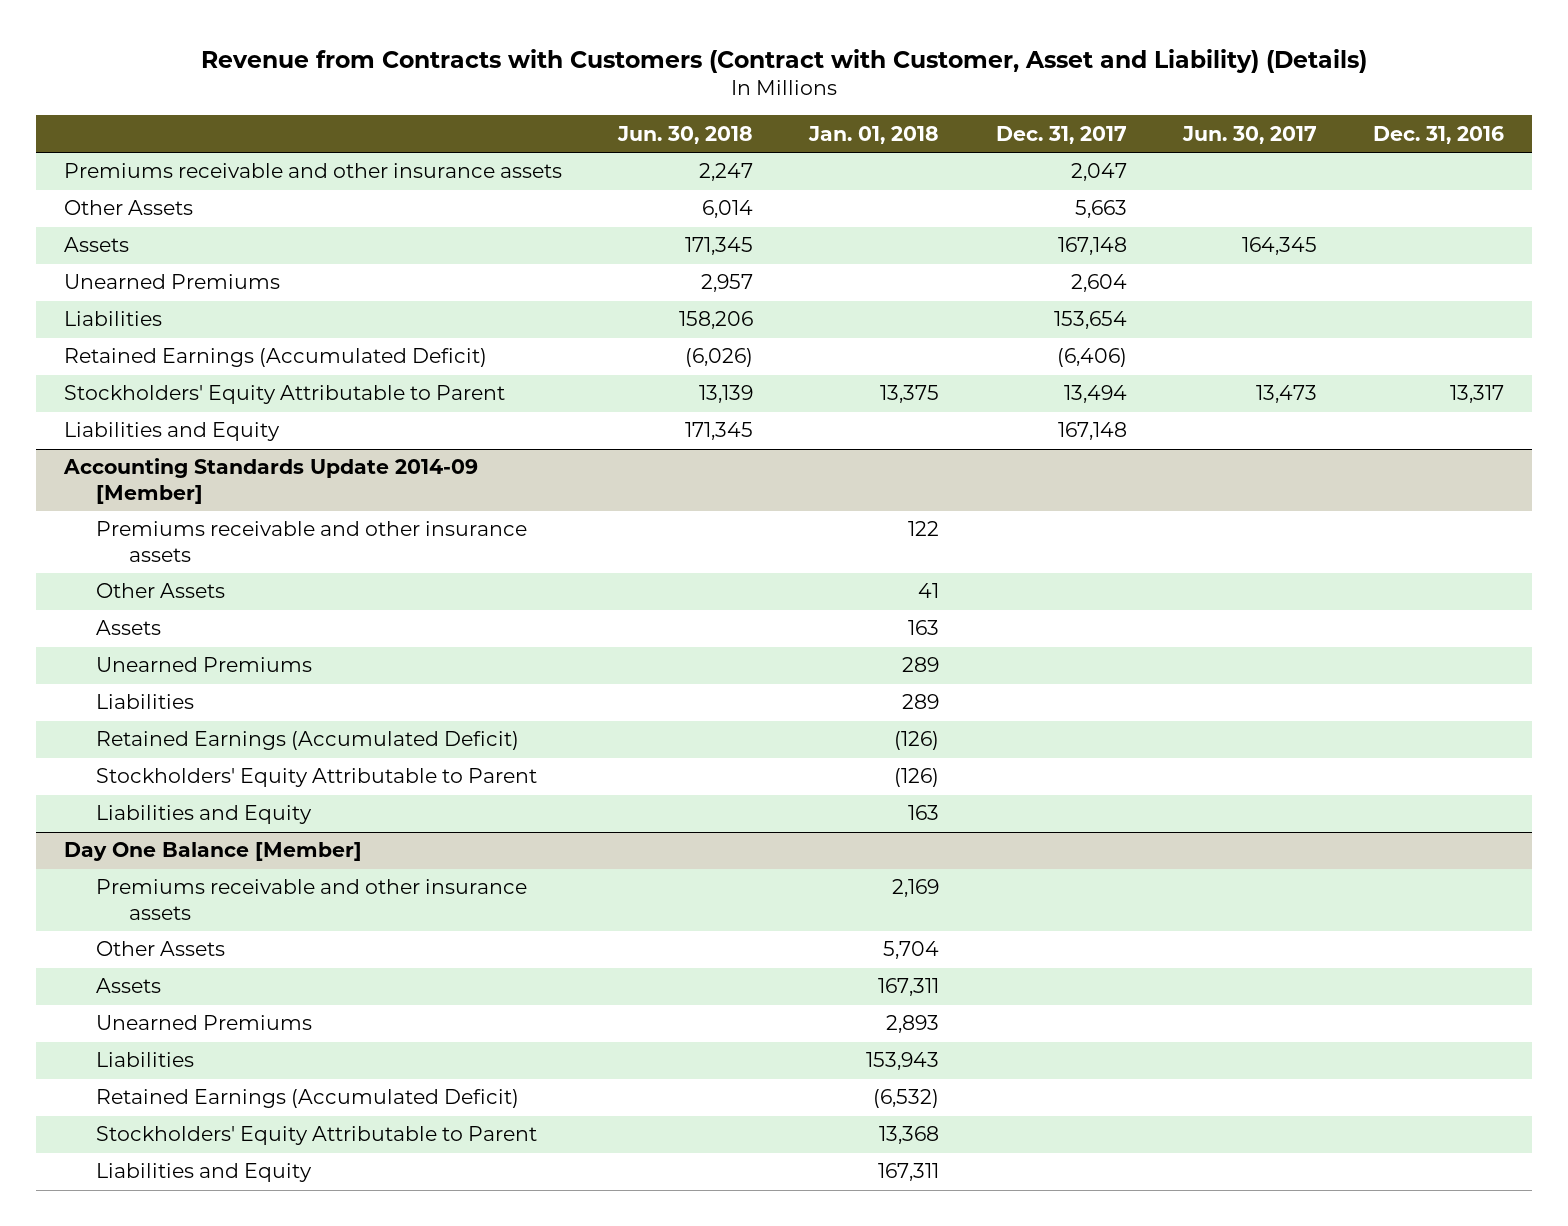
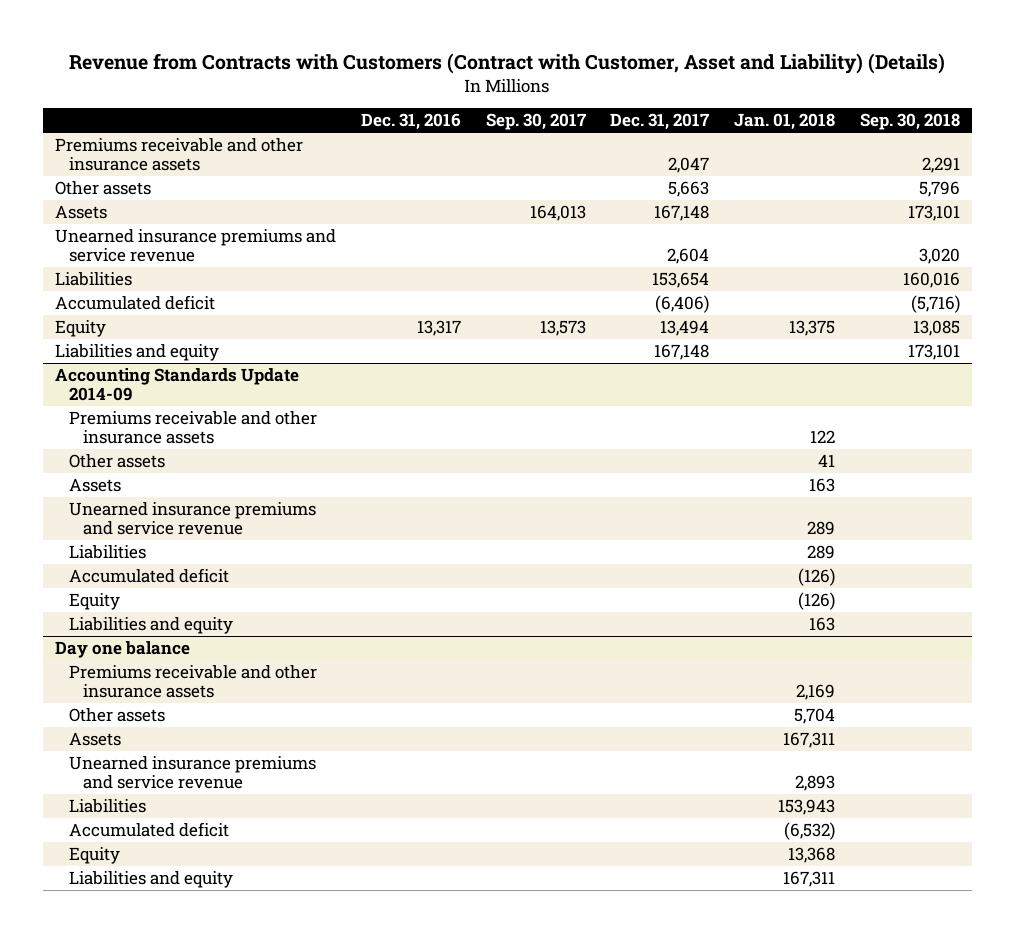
[617,125,754,144] Jun. 30, 2018 -> none
[1181,125,1317,144] Jun. 30, 2017 -> none
none -> [485,113,586,131] Sep. 30, 2017
none -> [859,113,960,131] Sep. 30, 2018
[64,200,194,216] Other Assets -> [55,180,152,195] Other assets
[64,274,281,290] Unearned Premiums -> [55,228,337,263] Unearned insurance premiums and service revenue
[64,348,488,368] Retained Earnings (Accumulated Deficit) -> [55,294,216,310] Accumulated deficit
[64,385,506,405] Stockholders' Equity Attributable to Parent -> [55,319,107,337] Equity
[64,422,281,442] Liabilities and Equity -> [55,343,220,361] Liabilities and equity
[63,458,479,504] Accounting Standards Update 2014-09 [Member] -> [55,367,300,402] Accounting Standards Update 2014-09
[96,583,226,599] Other Assets -> [69,453,166,468] Other assets
[96,657,313,673] Unearned Premiums -> [69,501,317,536] Unearned insurance premiums and service revenue
[96,731,520,751] Retained Earnings (Accumulated Deficit) -> [69,567,230,583] Accumulated deficit
[96,768,538,788] Stockholders' Equity Attributable to Parent -> [69,592,121,610] Equity
[96,805,313,825] Liabilities and Equity -> [69,616,234,634] Liabilities and equity
[64,842,363,862] Day One Balance [Member] -> [55,640,191,658] Day one balance
[96,941,226,957] Other Assets -> [69,707,166,722] Other assets
[96,1015,313,1031] Unearned Premiums -> [69,755,317,790] Unearned insurance premiums and service revenue
[96,1089,520,1109] Retained Earnings (Accumulated Deficit) -> [69,821,230,837] Accumulated deficit
[96,1126,538,1146] Stockholders' Equity Attributable to Parent -> [69,846,121,864] Equity
[96,1163,313,1183] Liabilities and Equity -> [69,870,234,888] Liabilities and equity

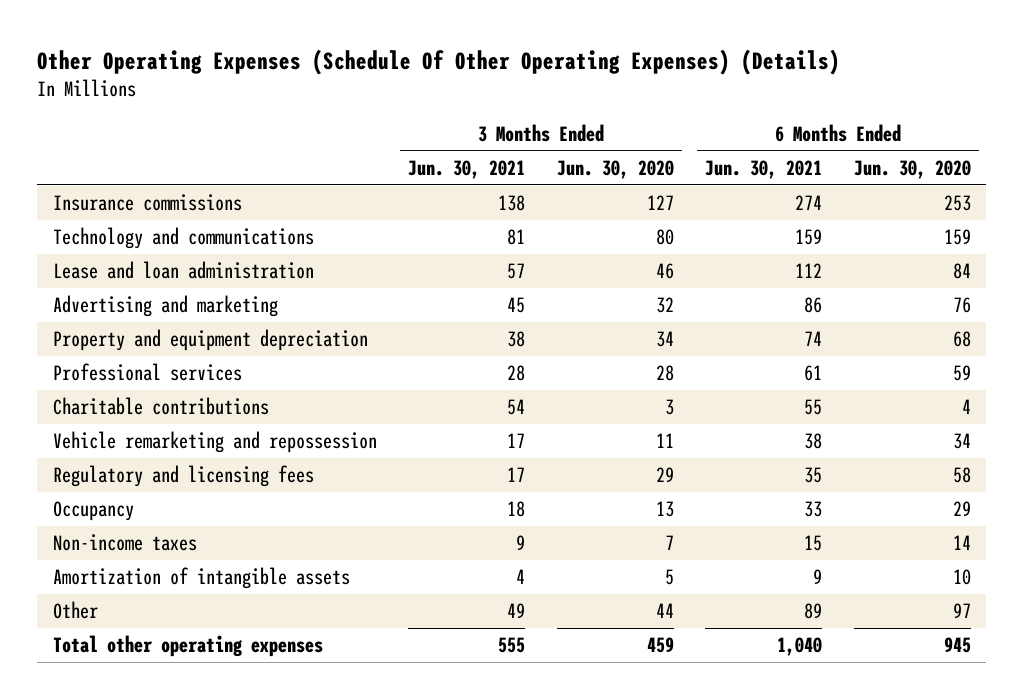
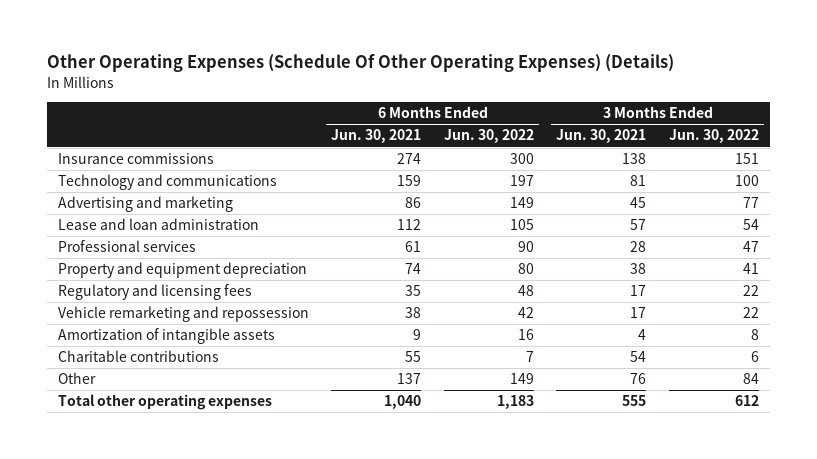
[556,159,674,179] Jun. 30, 2020 -> none
[853,159,971,179] Jun. 30, 2020 -> none
none -> [443,129,534,144] Jun. 30, 2022
none -> [668,129,759,144] Jun. 30, 2022
[52,261,314,280] Lease and loan administration -> [57,218,259,231] Lease and loan administration
[52,329,368,352] Property and equipment depreciation -> [57,262,307,279] Property and equipment depreciation
[52,501,134,522] Occupancy -> none
[52,534,197,552] Non-income taxes -> none
[52,431,377,454] Vehicle remarketing and repossession -> [57,306,309,323] Vehicle remarketing and repossession
[52,397,269,416] Charitable contributions -> [57,350,219,363] Charitable contributions
[507,603,526,619] 49 -> [630,373,647,385] 76
[804,603,823,620] 89 -> [397,373,422,385] 137

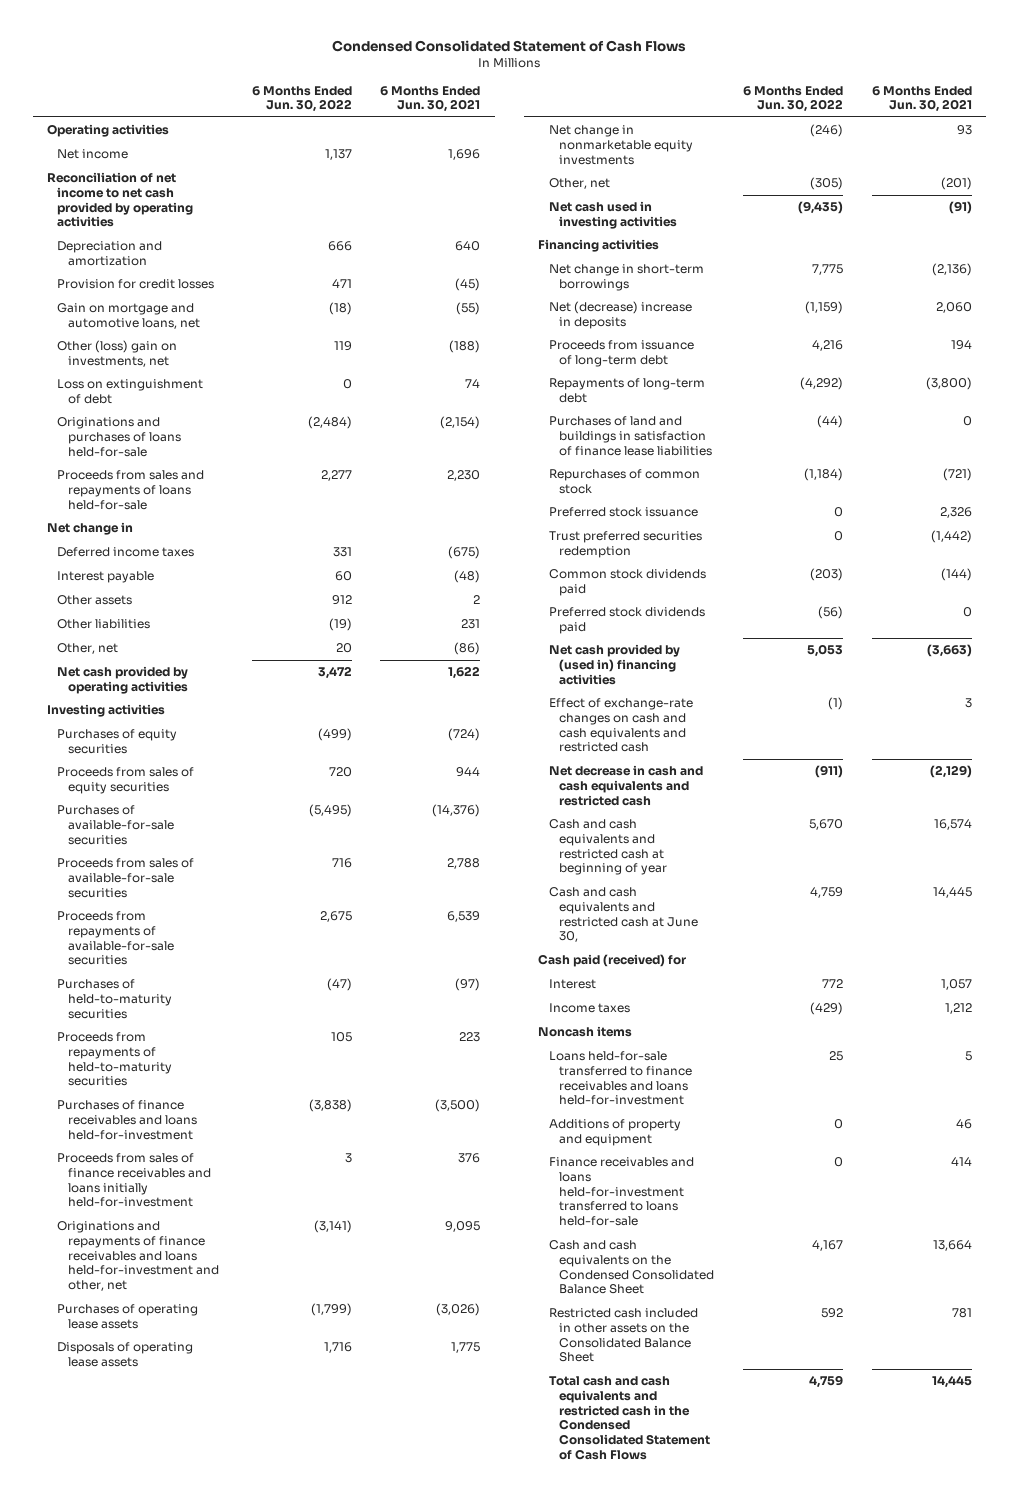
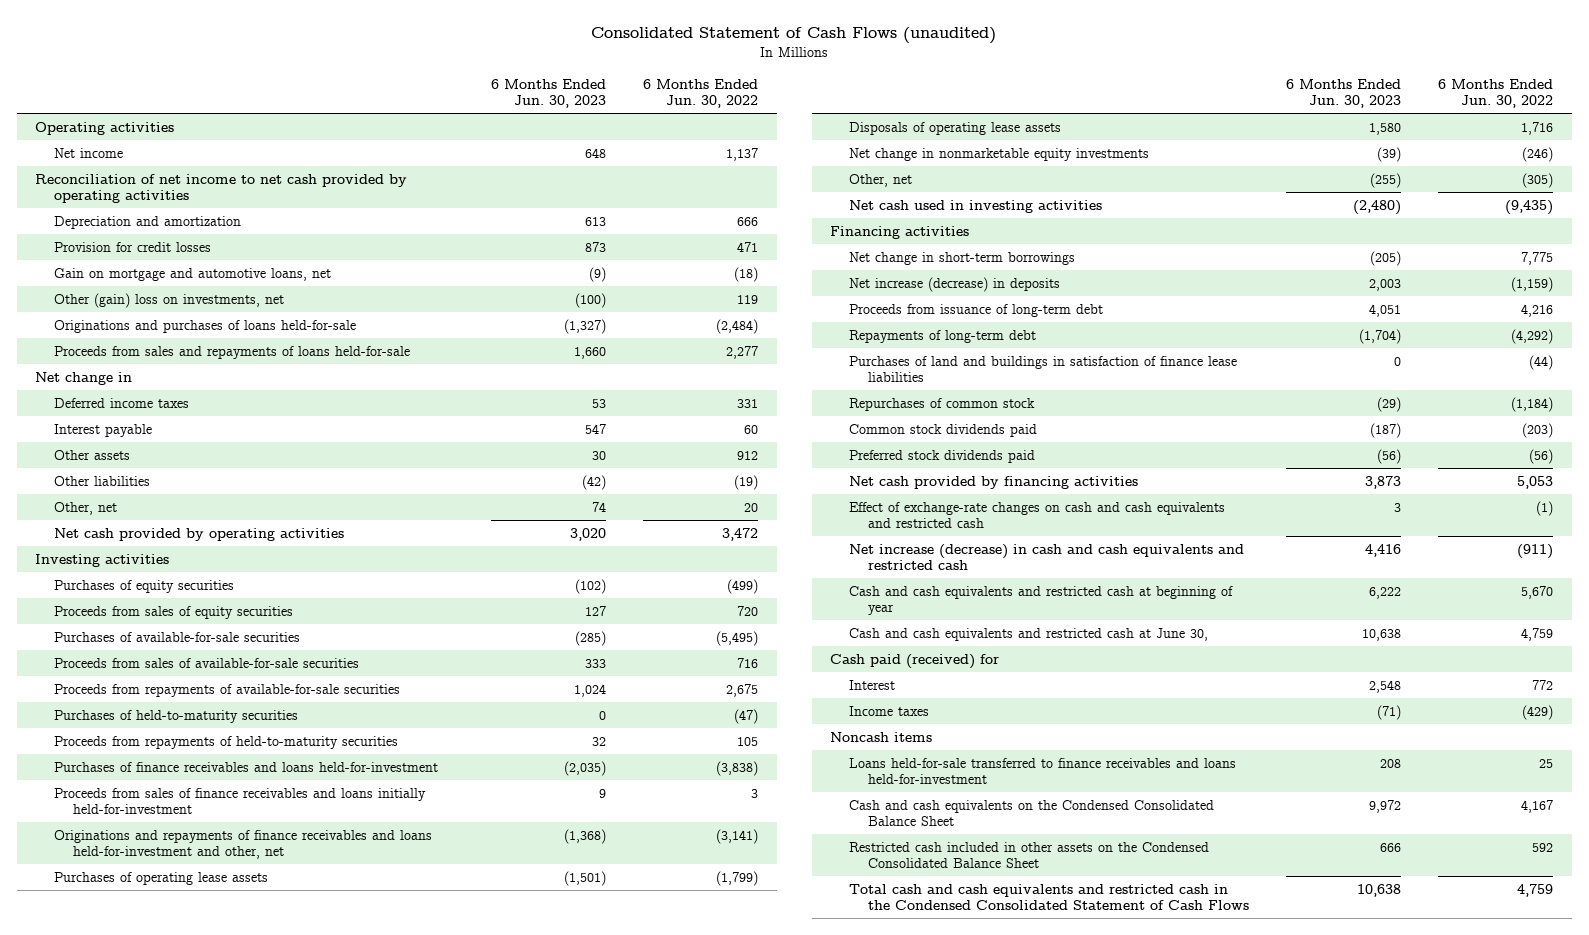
[332,39,687,52] Condensed Consolidated Statement of Cash Flows -> [591,27,997,45] Consolidated Statement of Cash Flows (unaudited)
[380,85,481,113] 6 Months Ended Jun. 30, 2021 -> none
none -> [491,79,607,109] 6 Months Ended Jun. 30, 2023
[57,379,204,404] Loss on extinguishment of debt -> none
[57,340,178,367] Other (loss) gain on investments, net -> [54,292,285,308] Other (gain) loss on investments, net
[548,301,692,329] Net (decrease) increase in deposits -> [849,276,1061,292] Net increase (decrease) in deposits
[548,507,698,518] Preferred stock issuance -> none
[548,531,702,558] Trust preferred securities redemption -> none
[548,644,680,685] Net cash provided by (used in) financing activities -> [849,475,1139,489] Net cash provided by financing activities
[548,765,703,806] Net decrease in cash and cash equivalents and restricted cash -> [849,543,1245,571] Net increase (decrease) in cash and cash equivalents and restricted cash
[548,1119,681,1146] Additions of property and equipment -> none
[548,1157,694,1227] Finance receivables and loans held-for-investment transferred to loans held-for-sale -> none
[548,1308,698,1363] Restricted cash included in other assets on the Consolidated Balance Sheet -> [849,841,1210,869] Restricted cash included in other assets on the Condensed Consolidated Balance Sheet

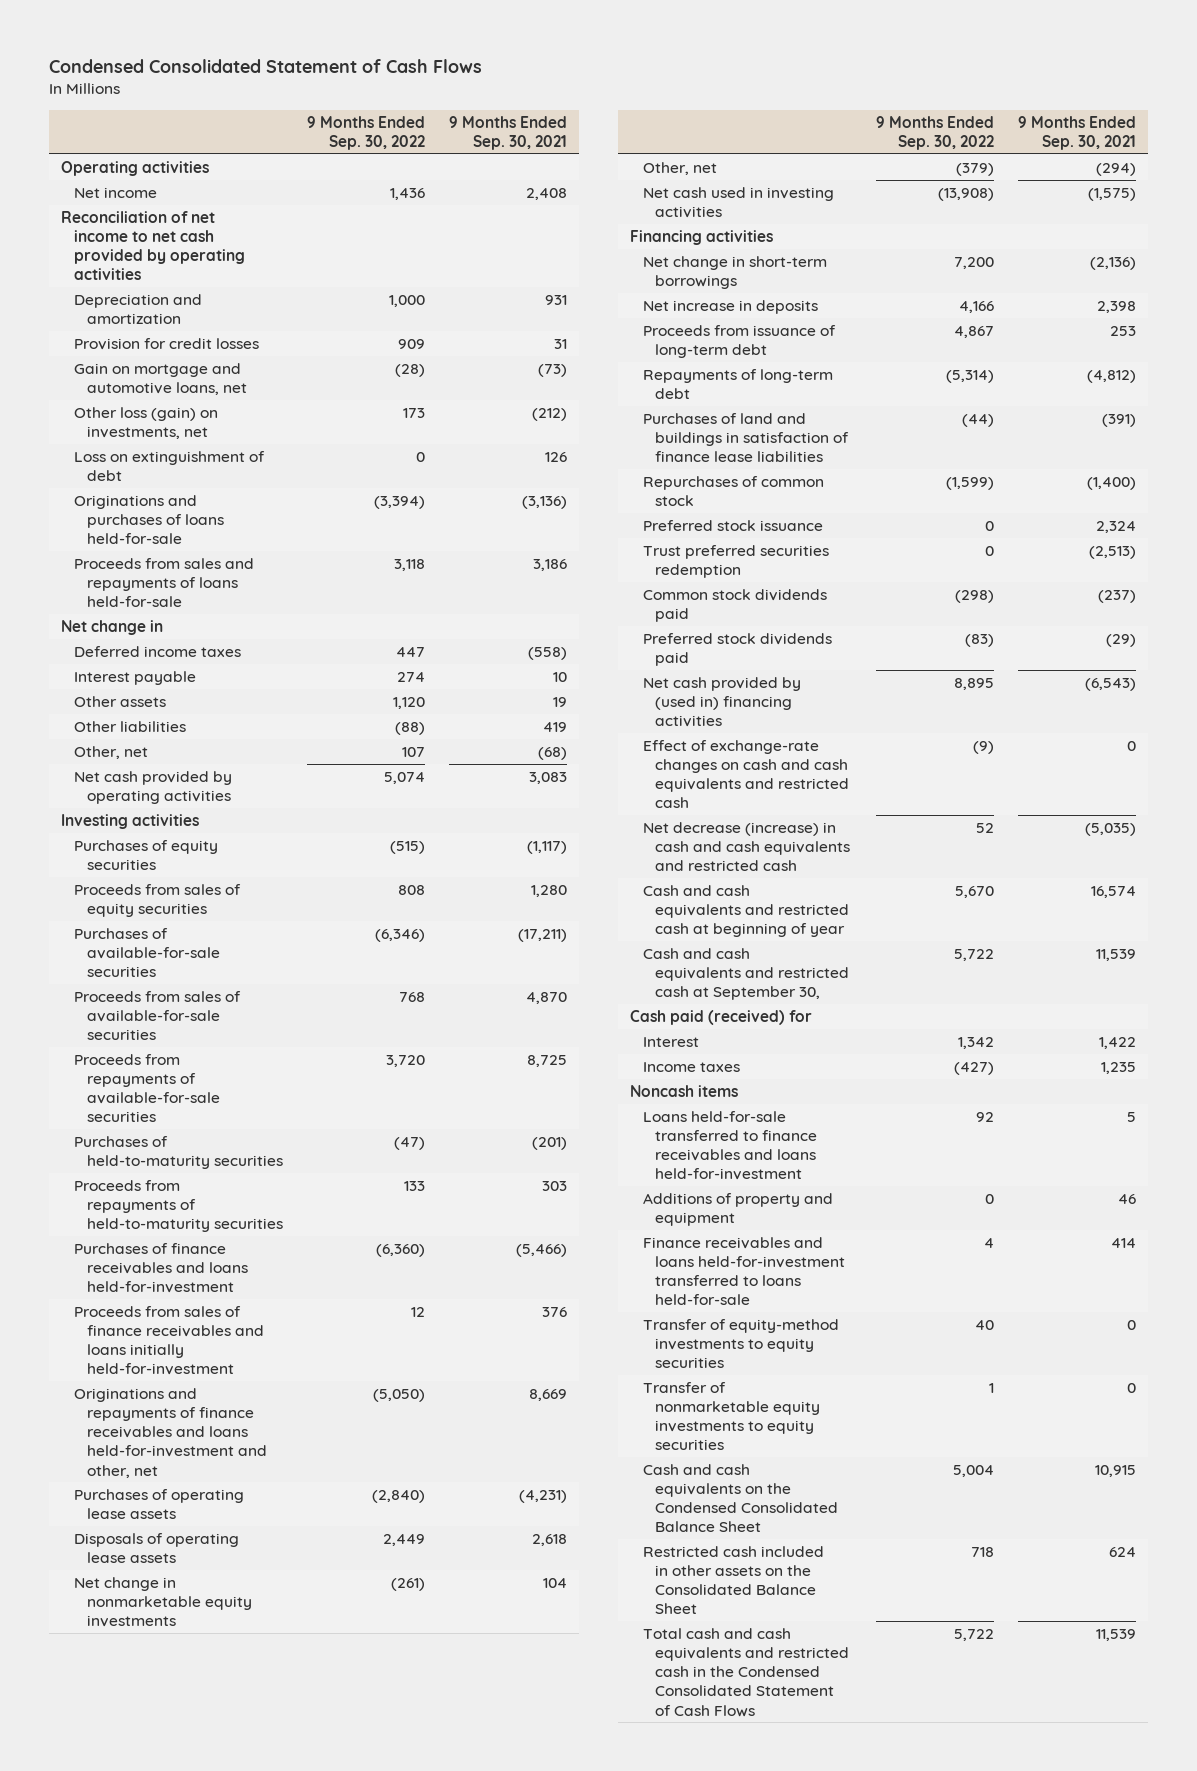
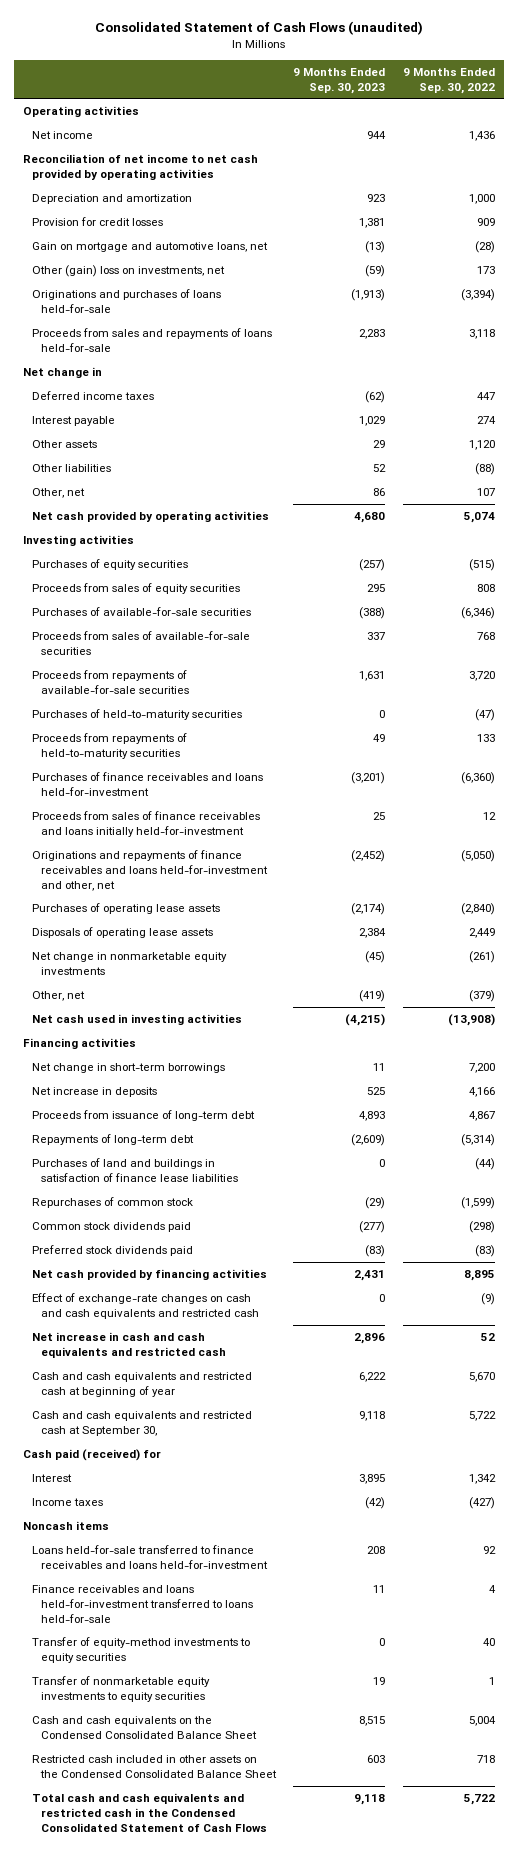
[49,59,483,74] Condensed Consolidated Statement of Cash Flows -> [95,21,424,36] Consolidated Statement of Cash Flows (unaudited)
[449,115,568,150] 9 Months Ended Sep. 30, 2021 -> none
none -> [293,67,386,94] 9 Months Ended Sep. 30, 2023
[73,450,265,482] Loss on extinguishment of debt -> none
[73,406,218,440] Other loss (gain) on investments, net -> [31,265,225,278] Other (gain) loss on investments, net
[642,519,823,531] Preferred stock issuance -> none
[642,544,829,579] Trust preferred securities redemption -> none
[642,676,801,728] Net cash provided by (used in) financing activities -> [31,1269,267,1281] Net cash provided by financing activities
[642,821,851,872] Net decrease (increase) in cash and cash equivalents and restricted cash -> [31,1332,226,1358] Net increase in cash and cash equivalents and restricted cash
[642,1192,833,1227] Additions of property and equipment -> none
[642,1545,824,1615] Restricted cash included in other assets on the Consolidated Balance Sheet -> [31,1755,277,1778] Restricted cash included in other assets on the Condensed Consolidated Balance Sheet

